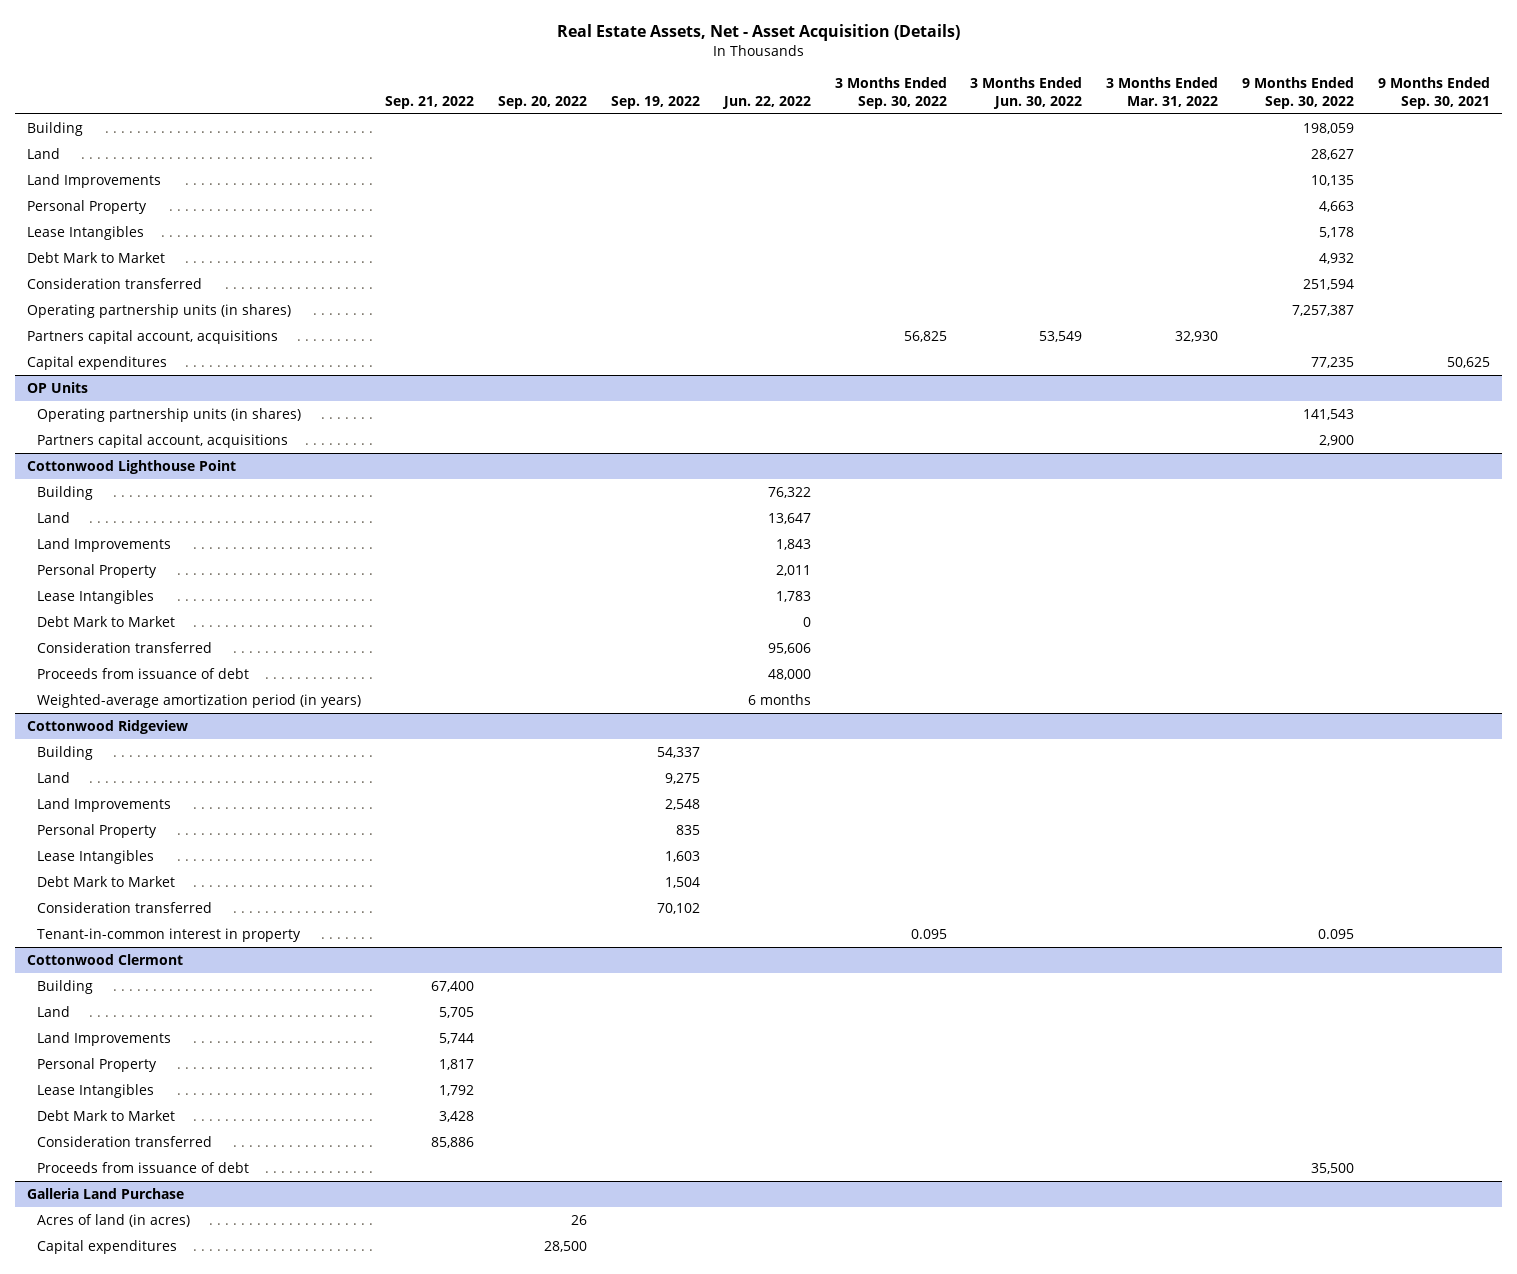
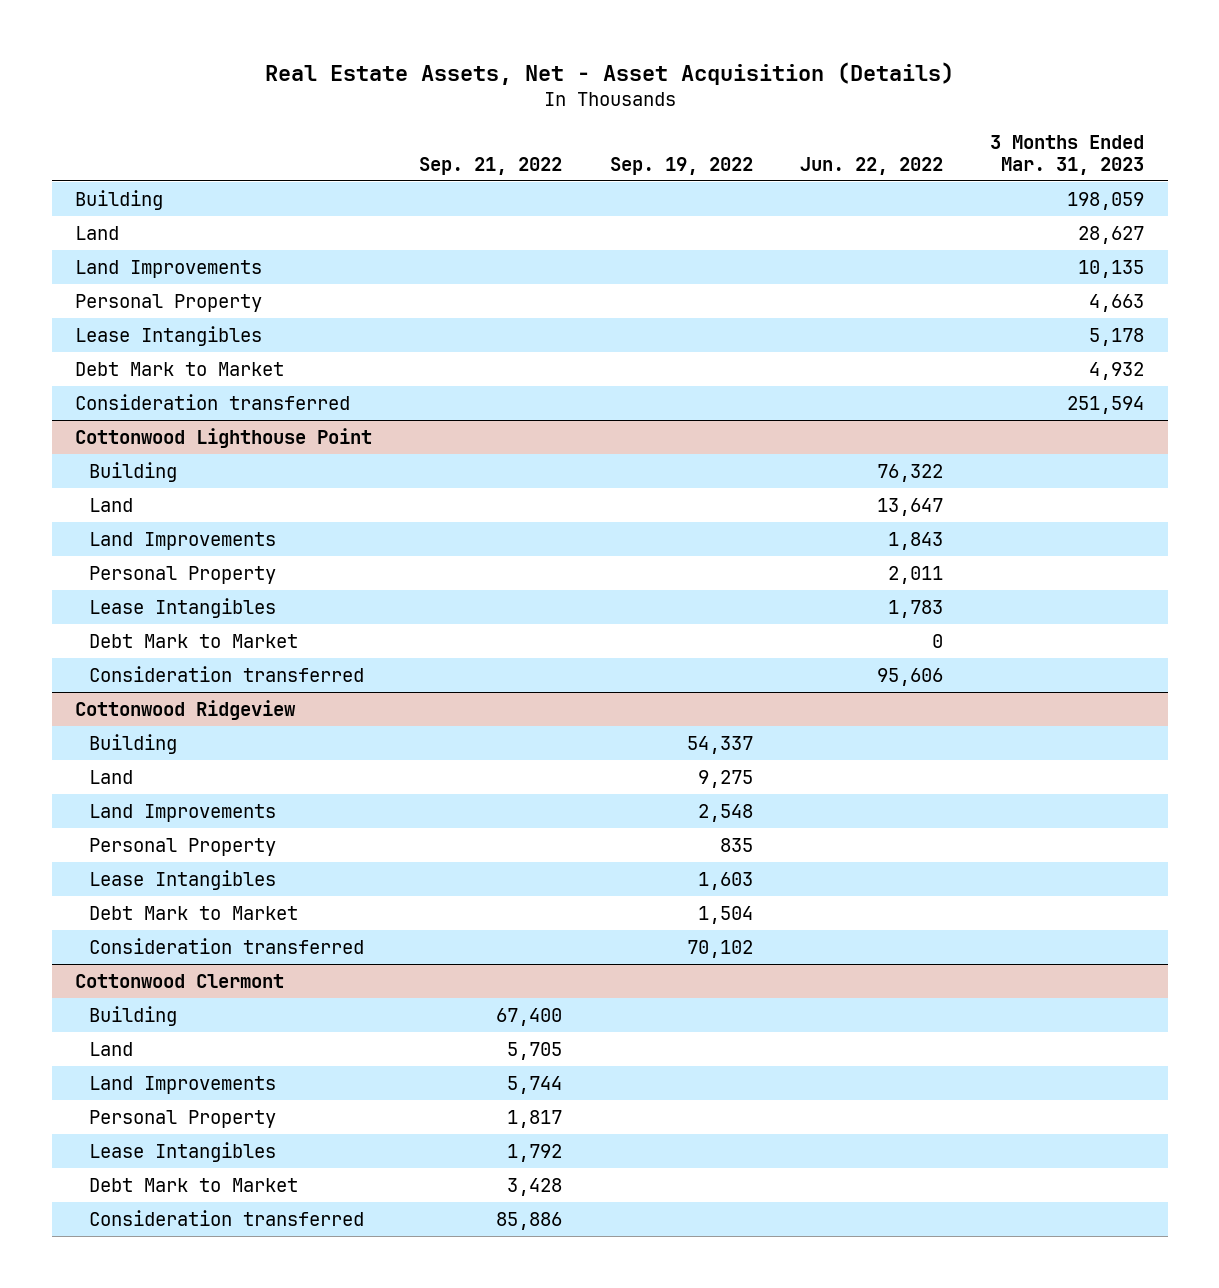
[497,95,587,109] Sep. 20, 2022 -> none
[834,76,947,109] 3 Months Ended Sep. 30, 2022 -> none
[970,76,1083,109] 3 Months Ended Jun. 30, 2022 -> none
[1106,76,1219,107] 3 Months Ended Mar. 31, 2022 -> none
[1242,76,1355,109] 9 Months Ended Sep. 30, 2022 -> none
[1378,76,1491,109] 9 Months Ended Sep. 30, 2021 -> none
none -> [990,134,1145,175] 3 Months Ended Mar. 31, 2023
[27,303,292,318] Operating partnership units (in shares) -> none
[27,329,279,344] Partners capital account, acquisitions -> none
[27,355,168,370] Capital expenditures -> none
[27,381,89,393] OP Units -> none
[36,407,301,422] Operating partnership units (in shares) -> none
[36,433,288,448] Partners capital account, acquisitions -> none
[36,667,249,679] Proceeds from issuance of debt -> none
[36,693,361,708] Weighted-average amortization period (in years) -> none
[36,927,301,942] Tenant-in-common interest in property -> none
[36,1161,249,1173] Proceeds from issuance of debt -> none
[27,1187,185,1199] Galleria Land Purchase -> none
[36,1213,190,1227] Acres of land (in acres) -> none
[36,1239,177,1254] Capital expenditures -> none

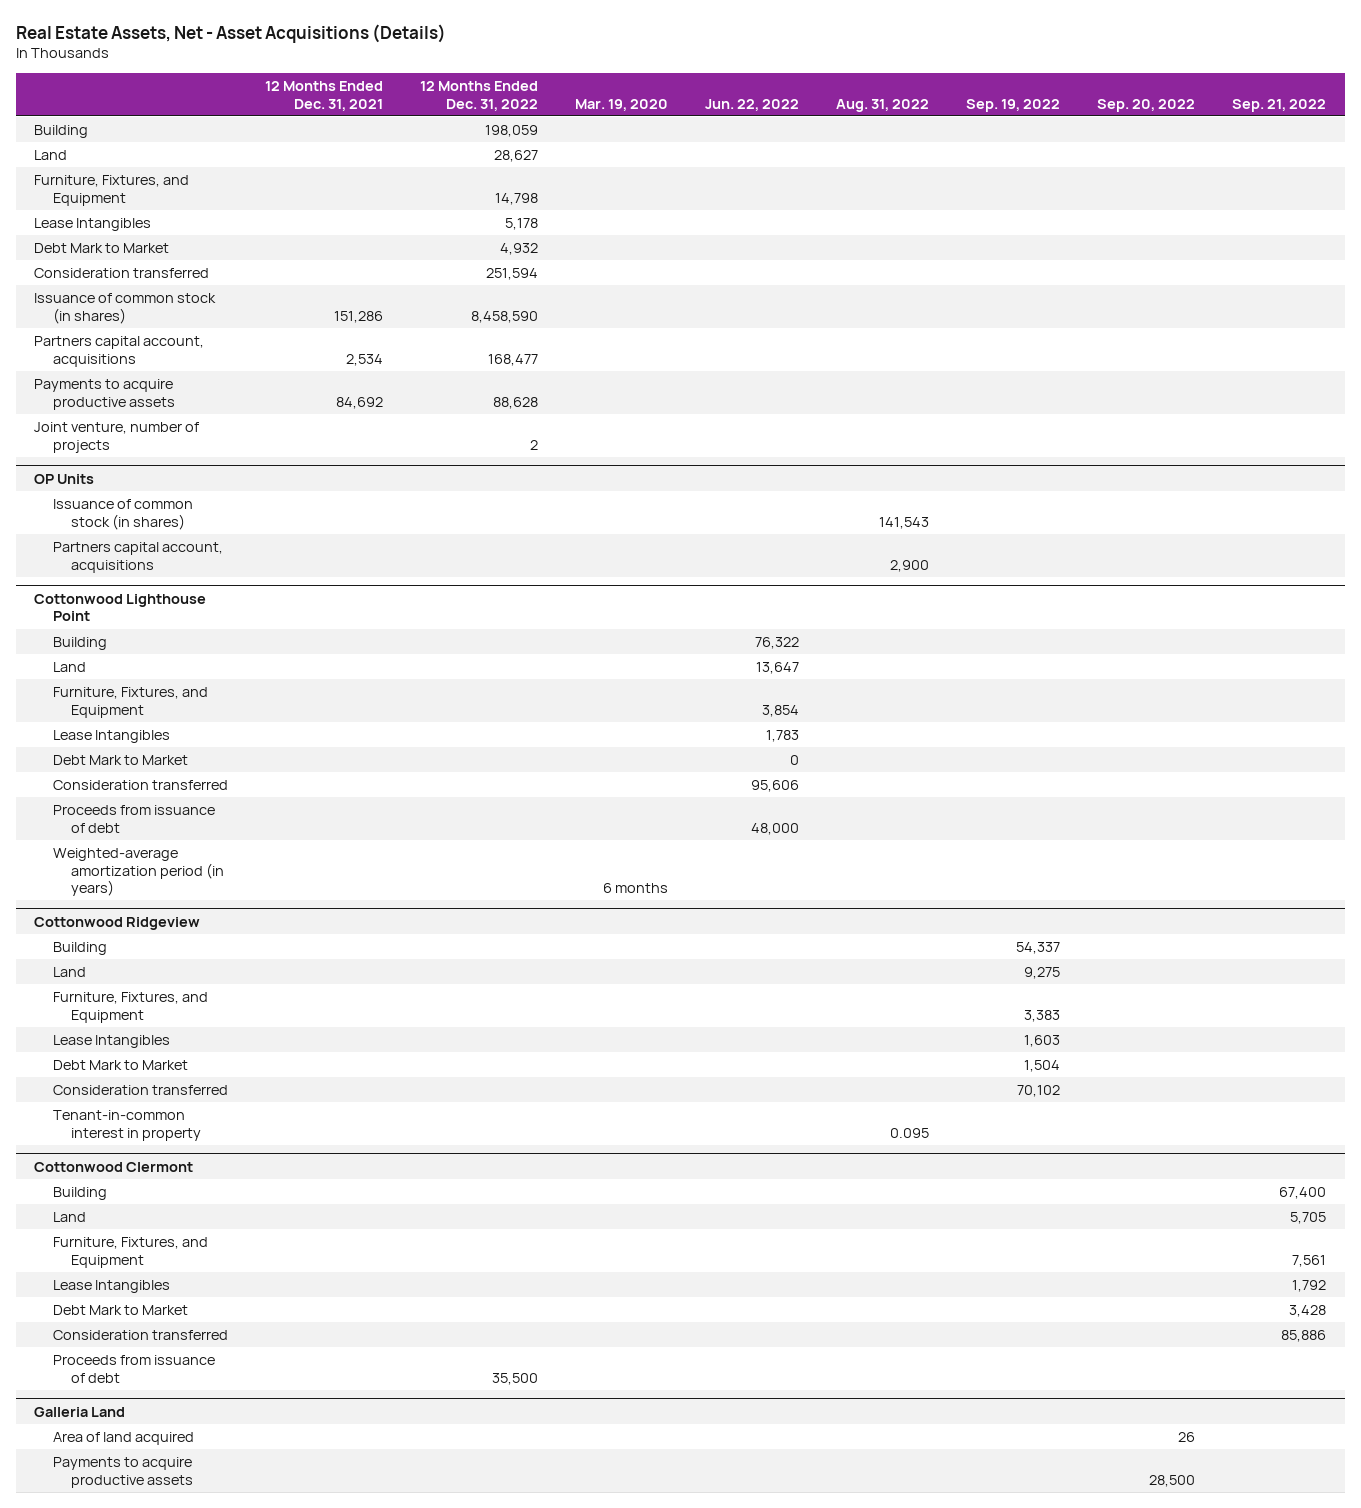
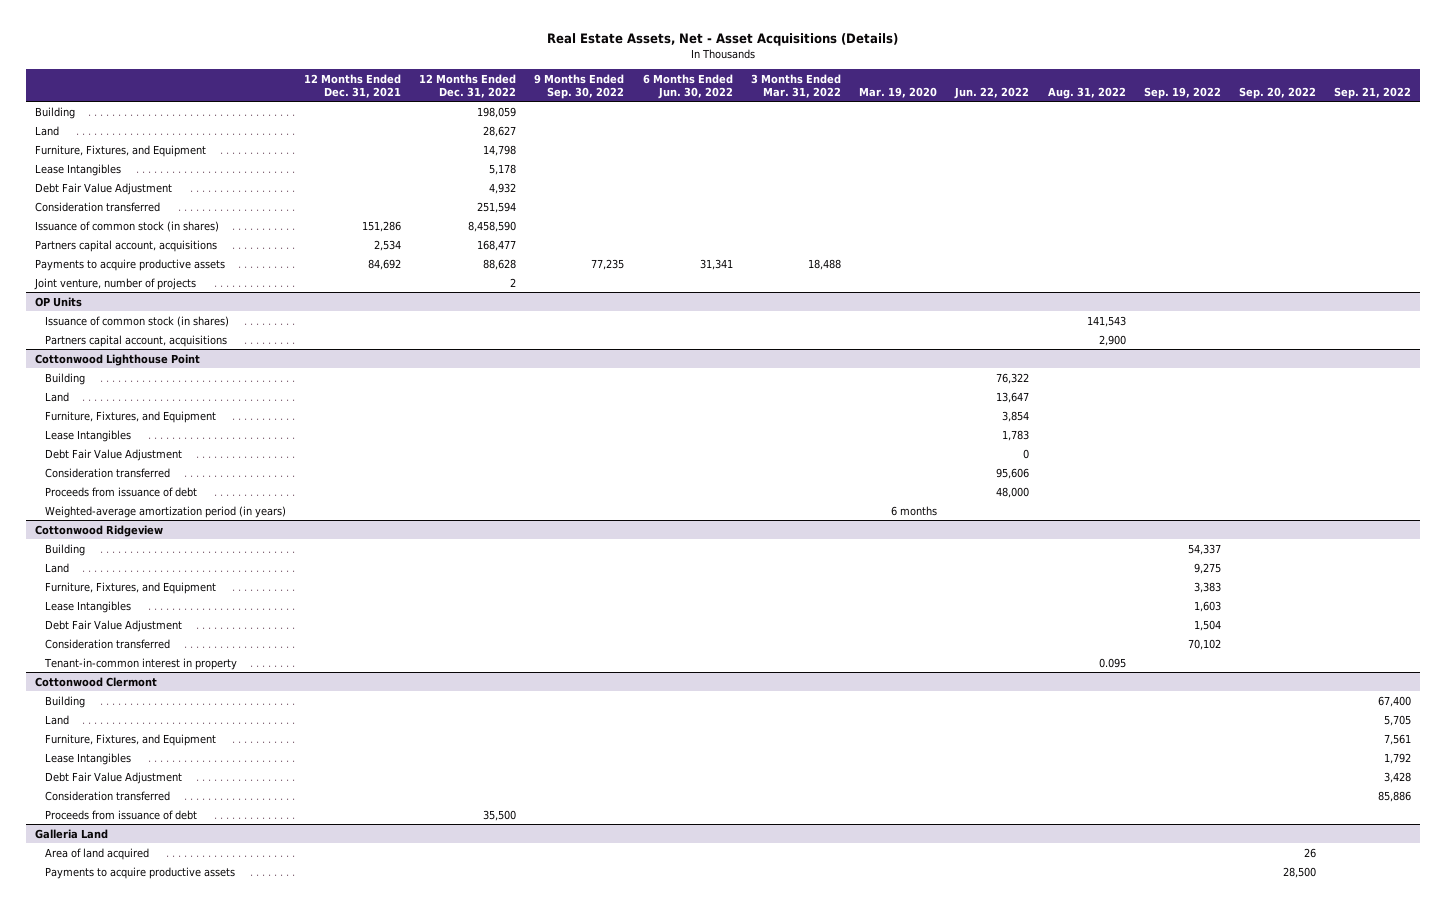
none -> [534,73,625,99] 9 Months Ended Sep. 30, 2022
none -> [642,73,733,99] 6 Months Ended Jun. 30, 2022
none -> [750,73,841,98] 3 Months Ended Mar. 31, 2022
[34,242,170,253] Debt Mark to Market -> [35,182,173,195] Debt Fair Value Adjustment
[52,754,188,765] Debt Mark to Market -> [44,448,182,461] Debt Fair Value Adjustment
[52,1059,188,1070] Debt Mark to Market -> [44,619,182,632] Debt Fair Value Adjustment
[52,1304,188,1315] Debt Mark to Market -> [44,771,182,784] Debt Fair Value Adjustment

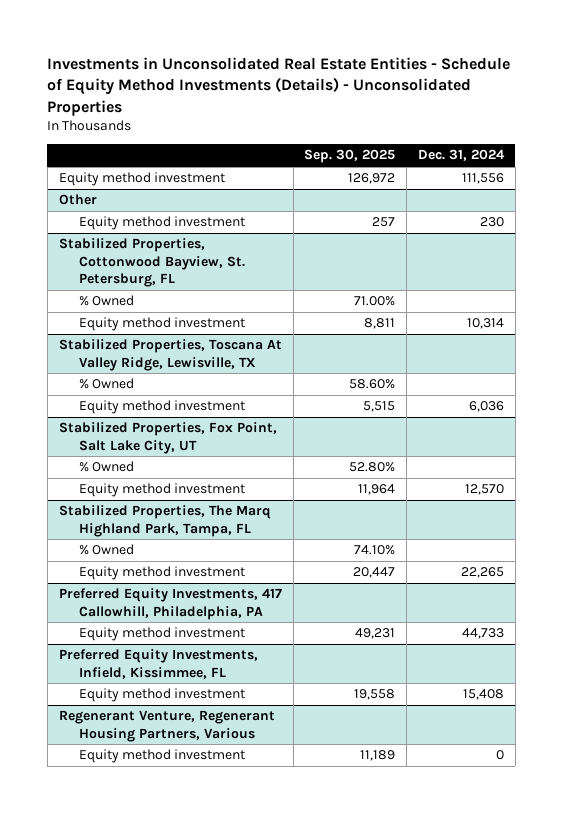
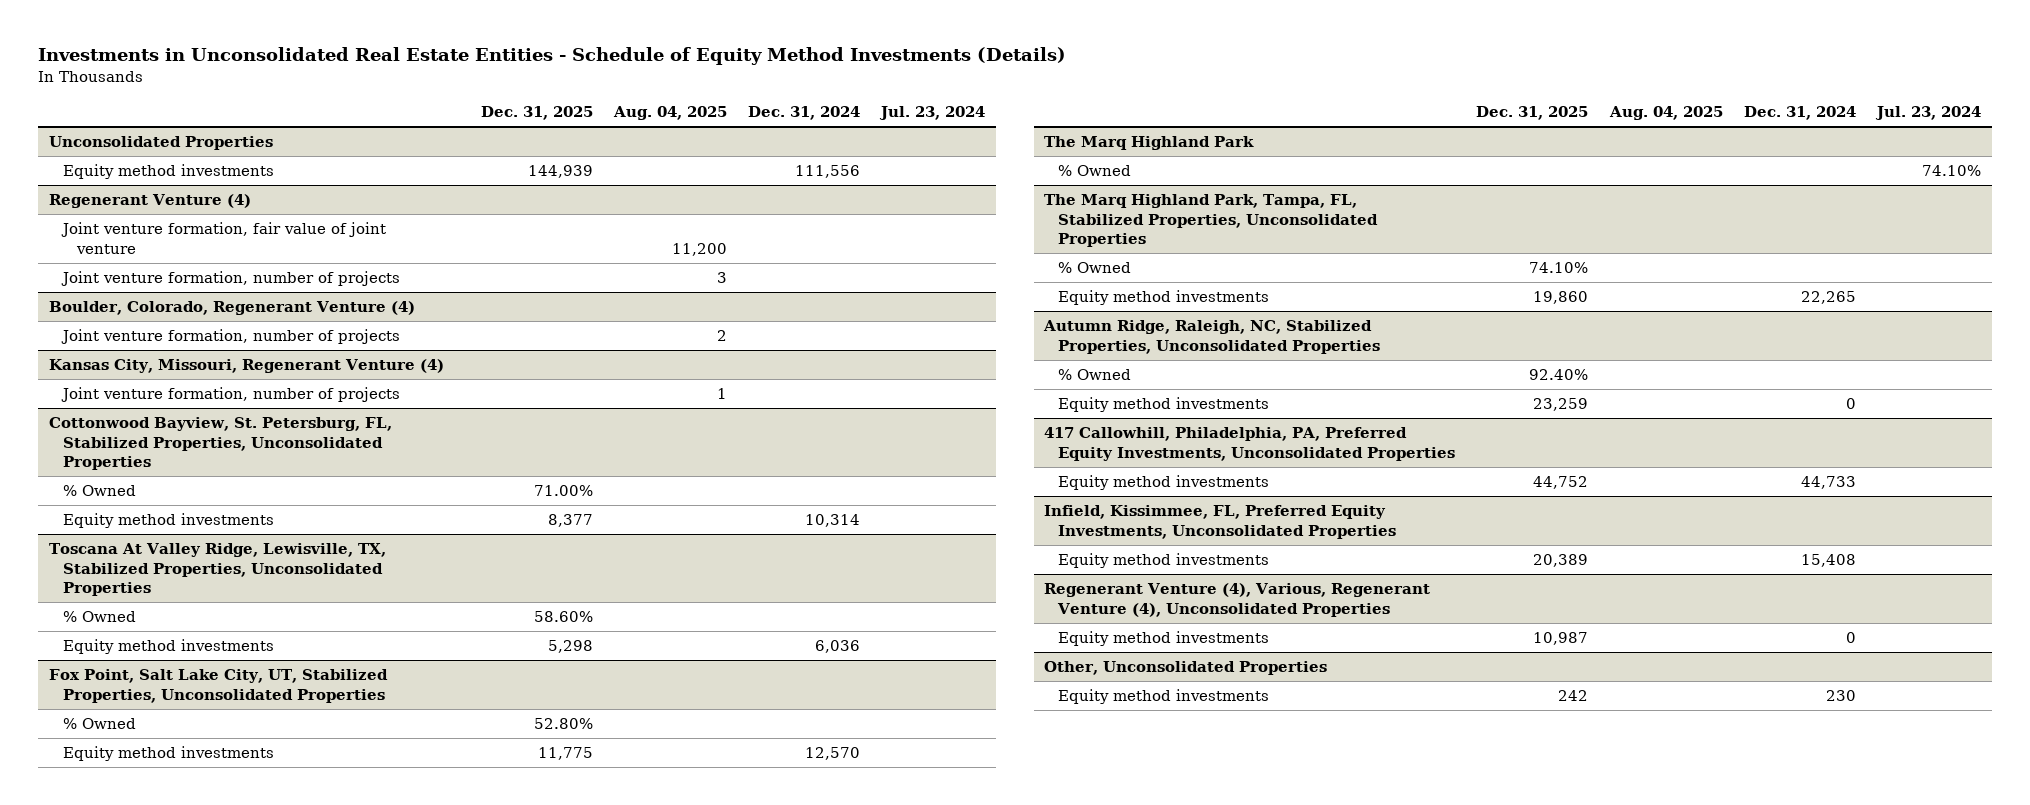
[47,56,511,116] Investments in Unconsolidated Real Estate Entities - Schedule of Equity Method Investments (Details) - Unconsolidated Properties -> [38,47,1067,66] Investments in Unconsolidated Real Estate Entities - Schedule of Equity Method Investments (Details)
[304,149,396,164] Sep. 30, 2025 -> none
none -> [480,105,593,120] Dec. 31, 2025
none -> [613,105,728,120] Aug. 04, 2025
none -> [879,105,986,120] Jul. 23, 2024
[58,172,225,187] Equity method investment -> none
[58,194,97,206] Other -> [48,136,273,151] Unconsolidated Properties
[79,216,246,231] Equity method investment -> [62,164,274,180] Equity method investments
[479,217,504,228] 230 -> [795,165,861,179] 111,556
none -> [48,194,251,209] Regenerant Venture (4)
none -> [60,222,386,254] Joint venture formation, fair value of joint venture
none -> [60,271,400,287] Joint venture formation, number of projects
none -> [48,301,415,316] Boulder, Colorado, Regenerant Venture (4)
none -> [60,329,400,345] Joint venture formation, number of projects
none -> [48,359,444,374] Kansas City, Missouri, Regenerant Venture (4)
none -> [60,387,400,403] Joint venture formation, number of projects
[58,238,246,287] Stabilized Properties, Cottonwood Bayview, St. Petersburg, FL -> [48,417,392,471] Cottonwood Bayview, St. Petersburg, FL, Stabilized Properties, Unconsolidated Properties
[79,317,246,332] Equity method investment -> [62,513,274,529] Equity method investments
[58,339,282,371] Stabilized Properties, Toscana At Valley Ridge, Lewisville, TX -> [48,543,386,597] Toscana At Valley Ridge, Lewisville, TX, Stabilized Properties, Unconsolidated Properties
[79,400,246,415] Equity method investment -> [62,639,274,655] Equity method investments
[58,422,277,454] Stabilized Properties, Fox Point, Salt Lake City, UT -> [48,669,388,703] Fox Point, Salt Lake City, UT, Stabilized Properties, Unconsolidated Properties
[79,483,246,498] Equity method investment -> [62,746,274,762] Equity method investments
none -> [1044,136,1255,151] The Marq Highland Park
none -> [1058,165,1132,177] % Owned
[58,505,271,537] Stabilized Properties, The Marq Highland Park, Tampa, FL -> [1044,194,1379,248] The Marq Highland Park, Tampa, FL, Stabilized Properties, Unconsolidated Properties
[58,710,275,742] Regenerant Venture, Regenerant Housing Partners, Various -> none
[79,749,246,764] Equity method investment -> none
[79,566,246,581] Equity method investment -> [1058,290,1270,306] Equity method investments
none -> [1043,320,1381,354] Autumn Ridge, Raleigh, NC, Stabilized Properties, Unconsolidated Properties
none -> [1058,369,1132,381] % Owned
none -> [1058,397,1270,413] Equity method investments
[58,588,282,620] Preferred Equity Investments, 417 Callowhill, Philadelphia, PA -> [1044,427,1456,461] 417 Callowhill, Philadelphia, PA, Preferred Equity Investments, Unconsolidated Properties
[79,627,246,642] Equity method investment -> [1058,475,1270,491] Equity method investments
[58,649,258,679] Preferred Equity Investments, Infield, Kissimmee, FL -> [1044,505,1397,539] Infield, Kissimmee, FL, Preferred Equity Investments, Unconsolidated Properties
[79,688,246,703] Equity method investment -> [1058,553,1270,569] Equity method investments
none -> [1044,583,1431,617] Regenerant Venture (4), Various, Regenerant Venture (4), Unconsolidated Properties
none -> [1058,631,1270,647] Equity method investments
none -> [1044,661,1328,676] Other, Unconsolidated Properties
none -> [1058,689,1270,705] Equity method investments

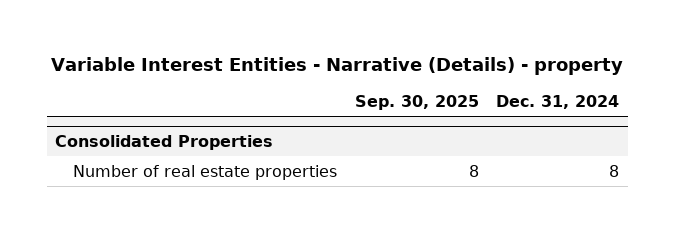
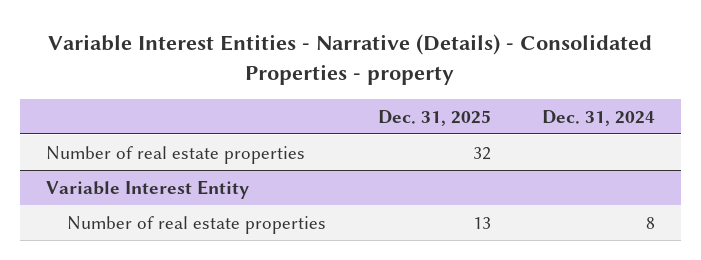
[51,56,624,75] Variable Interest Entities - Narrative (Details) - property -> [48,33,653,85] Variable Interest Entities - Narrative (Details) - Consolidated Properties - property
[354,94,479,110] Sep. 30, 2025 -> none
none -> [377,109,491,126] Dec. 31, 2025
none -> [45,145,305,164] Number of real estate properties
[55,134,274,150] Consolidated Properties -> [45,179,249,199] Variable Interest Entity

